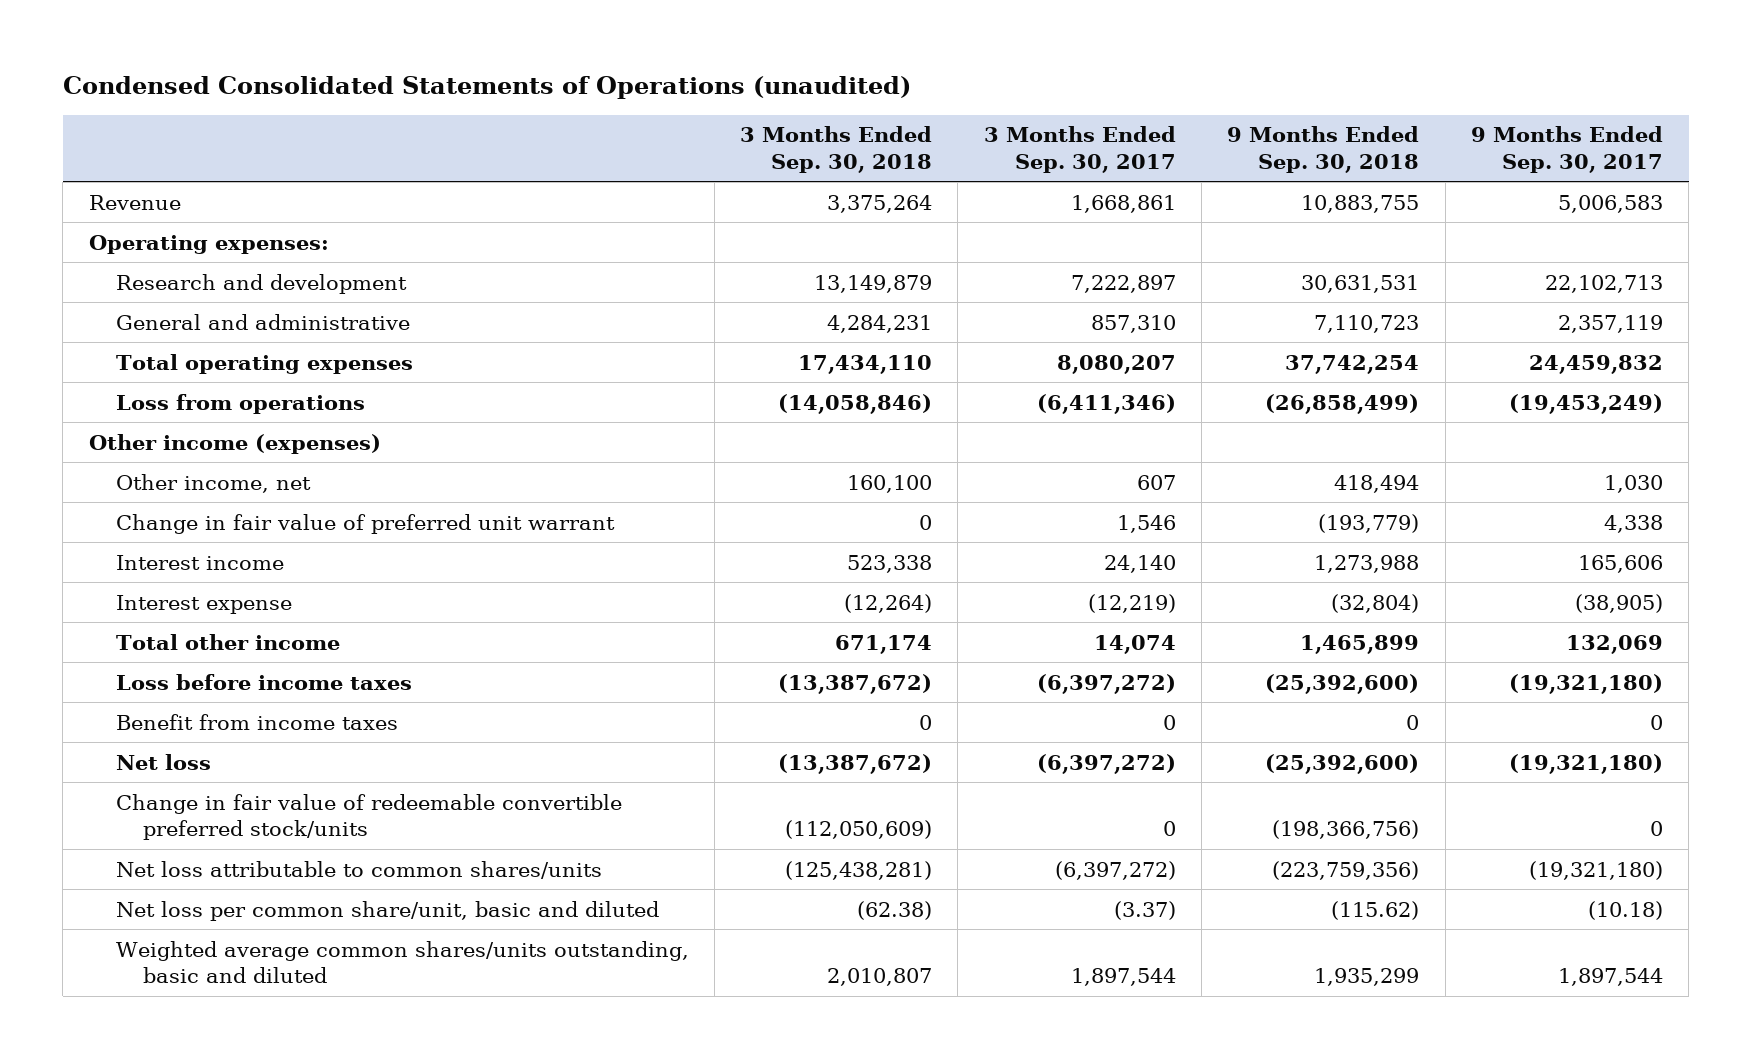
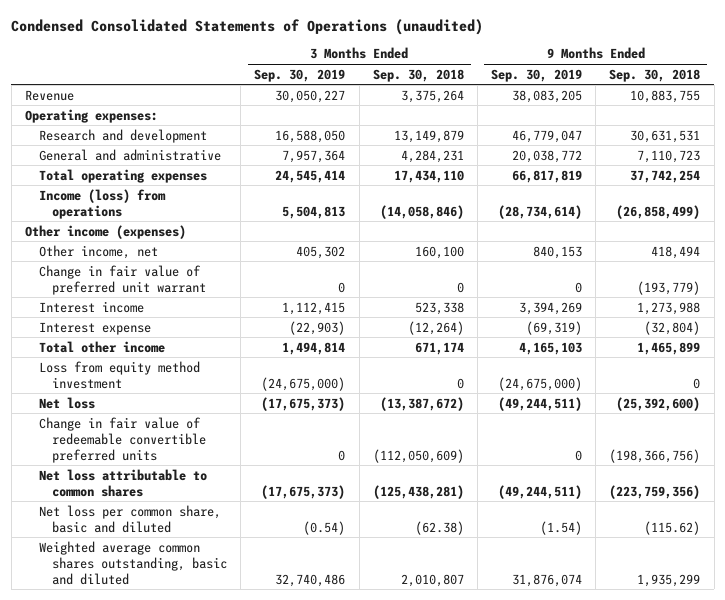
[983,126,1176,173] 3 Months Ended Sep. 30, 2017 -> none
[1470,126,1663,173] 9 Months Ended Sep. 30, 2017 -> none
none -> [254,68,346,82] Sep. 30, 2019
none -> [491,68,583,82] Sep. 30, 2019
[115,393,365,414] Loss from operations -> [38,188,166,219] Income (loss) from operations
[115,673,412,690] Loss before income taxes -> none
[115,713,398,730] Benefit from income taxes -> none
none -> [38,360,200,389] Loss from equity method investment
[115,793,622,840] Change in fair value of redeemable convertible preferred stock/units -> [38,416,207,463] Change in fair value of redeemable convertible preferred units
[115,860,602,879] Net loss attributable to common shares/units -> [38,468,207,497] Net loss attributable to common shares
[115,900,659,921] Net loss per common share/unit, basic and diluted -> [38,504,221,533] Net loss per common share, basic and diluted
[115,940,689,983] Weighted average common shares/units outstanding, basic and diluted -> [38,540,228,585] Weighted average common shares outstanding, basic and diluted

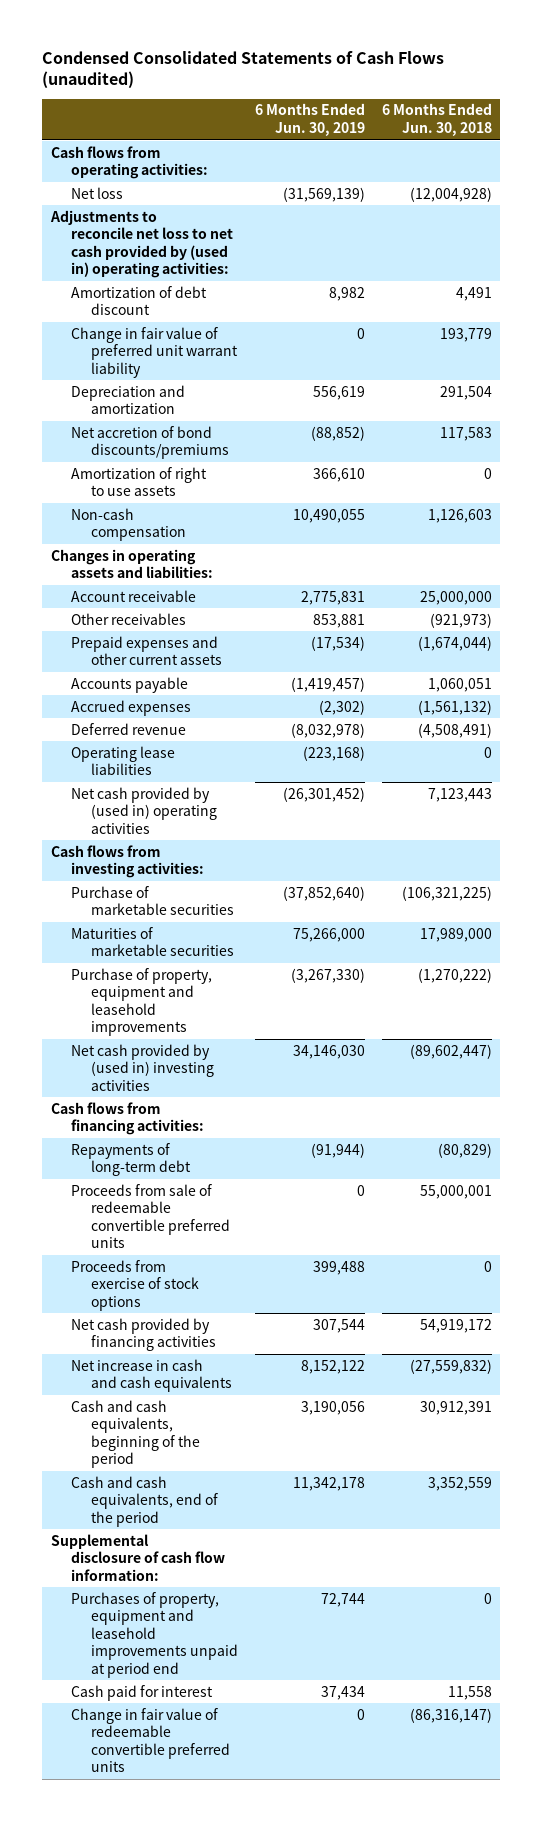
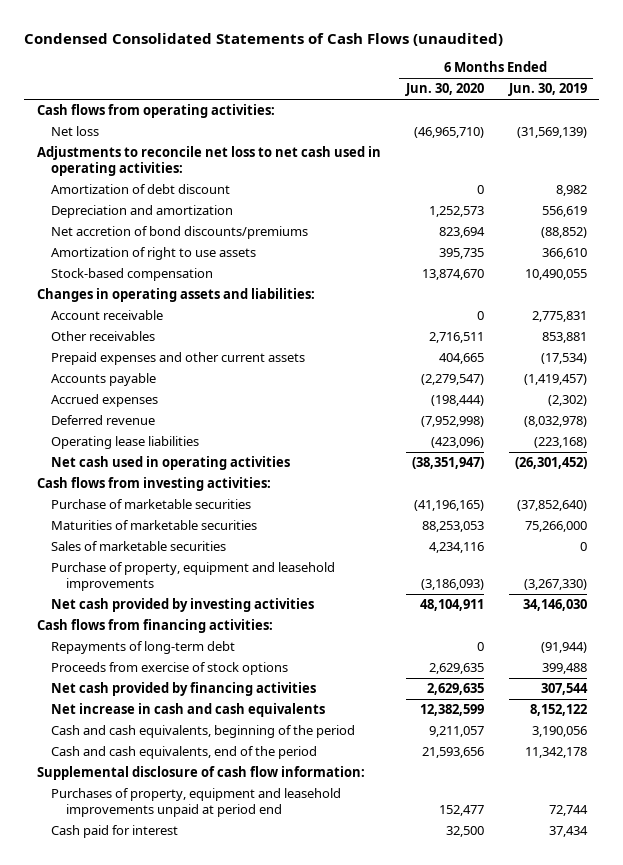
[381,103,492,136] 6 Months Ended Jun. 30, 2018 -> none
none -> [404,83,484,97] Jun. 30, 2020
[49,209,233,279] Adjustments to reconcile net loss to net cash provided by (used in) operating activities: -> [36,146,381,177] Adjustments to reconcile net loss to net cash used in operating activities:
[70,326,239,378] Change in fair value of preferred unit warrant liability -> none
[70,507,187,542] Non-cash compensation -> [51,268,214,282] Stock-based compensation
[70,786,218,834] Net cash provided by (used in) operating activities -> [51,456,291,471] Net cash used in operating activities
none -> [51,541,227,552] Sales of marketable securities
[70,1043,215,1091] Net cash provided by (used in) investing activities -> [51,598,315,613] Net cash provided by investing activities
[70,1183,231,1249] Proceeds from sale of redeemable convertible preferred units -> none
[70,1707,231,1773] Change in fair value of redeemable convertible preferred units -> none

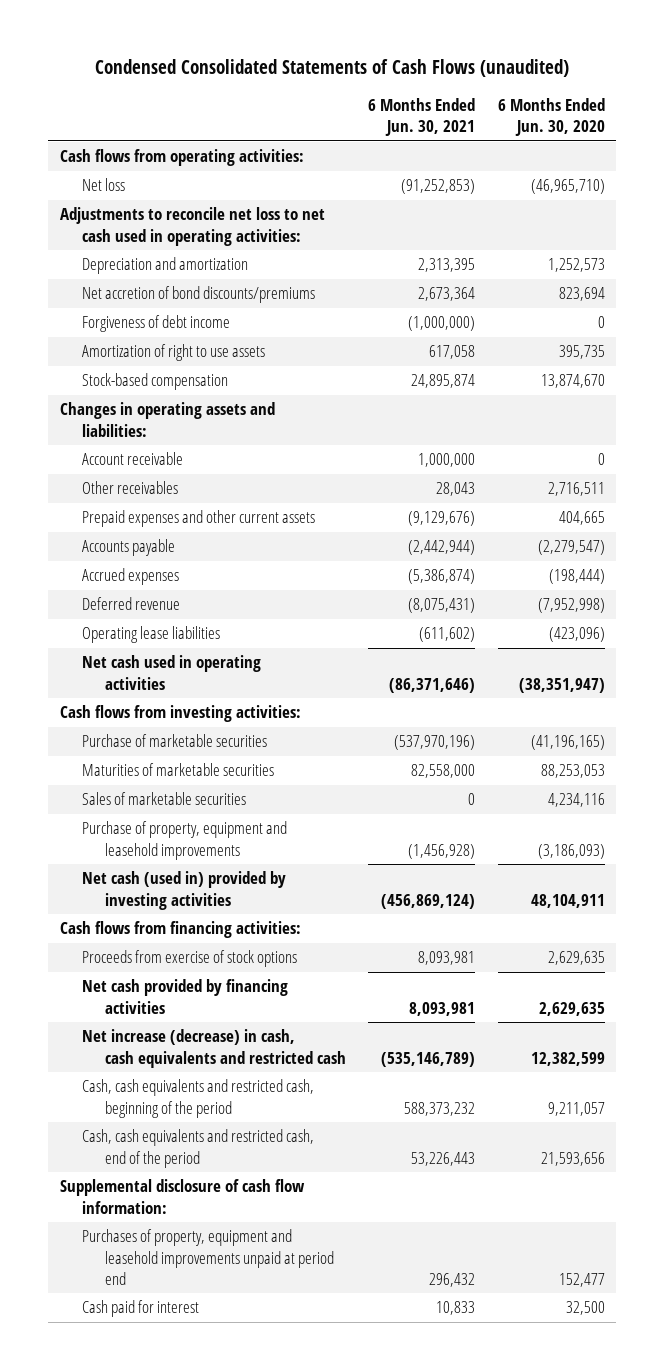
[507,83,587,97] Jun. 30, 2019 -> none
none -> [368,98,476,137] 6 Months Ended Jun. 30, 2021
[51,184,231,195] Amortization of debt discount -> none
none -> [82,315,231,333] Forgiveness of debt income
[51,598,315,613] Net cash provided by investing activities -> [82,871,287,910] Net cash (used in) provided by investing activities
[51,641,236,655] Repayments of long-term debt -> none
[51,703,326,718] Net increase in cash and cash equivalents -> [82,1029,346,1068] Net increase (decrease) in cash, cash equivalents and restricted cash
[51,725,356,739] Cash and cash equivalents, beginning of the period -> [82,1079,315,1118] Cash, cash equivalents and restricted cash, beginning of the period
[51,746,318,760] Cash and cash equivalents, end of the period -> [82,1129,315,1168] Cash, cash equivalents and restricted cash, end of the period

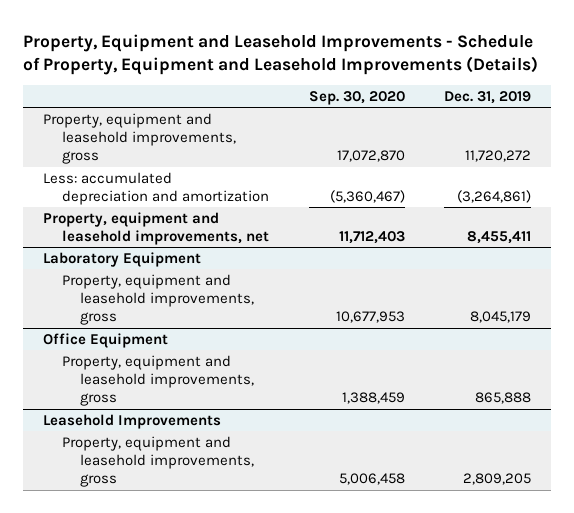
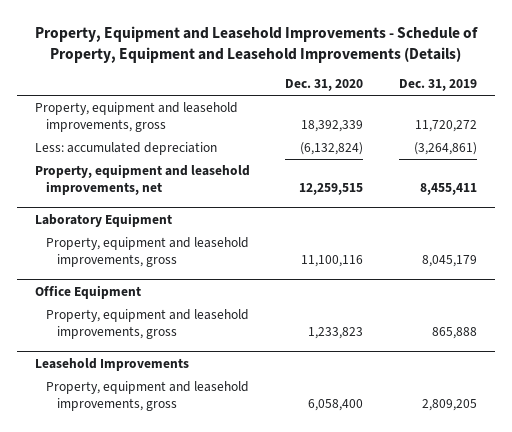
[308,90,405,105] Sep. 30, 2020 -> none
none -> [285,79,364,92] Dec. 31, 2020
[43,171,269,206] Less: accumulated depreciation and amortization -> [34,141,217,155] Less: accumulated depreciation

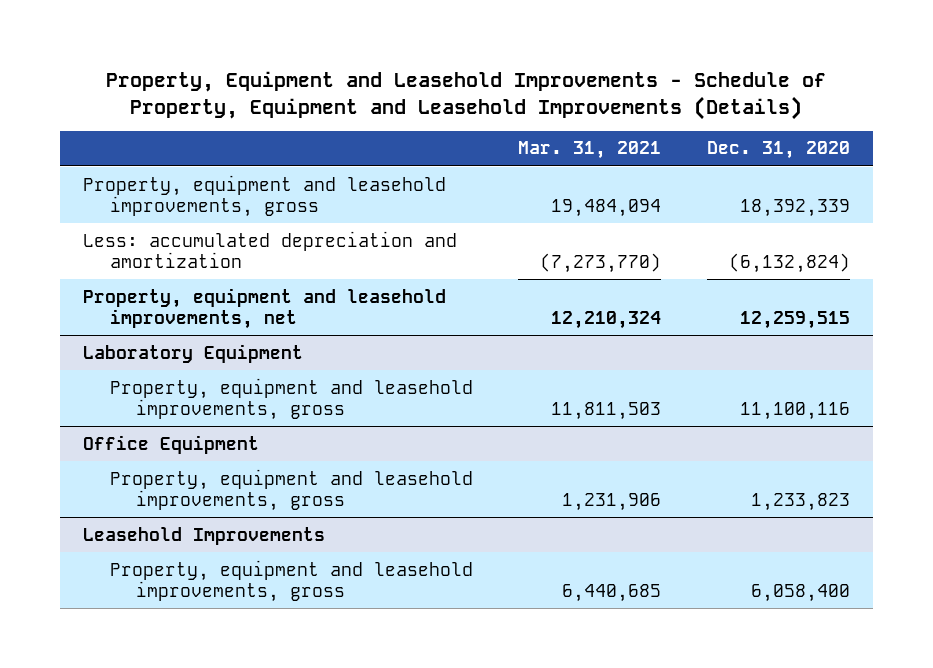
[399,79,478,92] Dec. 31, 2019 -> none
none -> [518,141,662,160] Mar. 31, 2021
[34,141,217,155] Less: accumulated depreciation -> [82,230,457,268] Less: accumulated depreciation and amortization

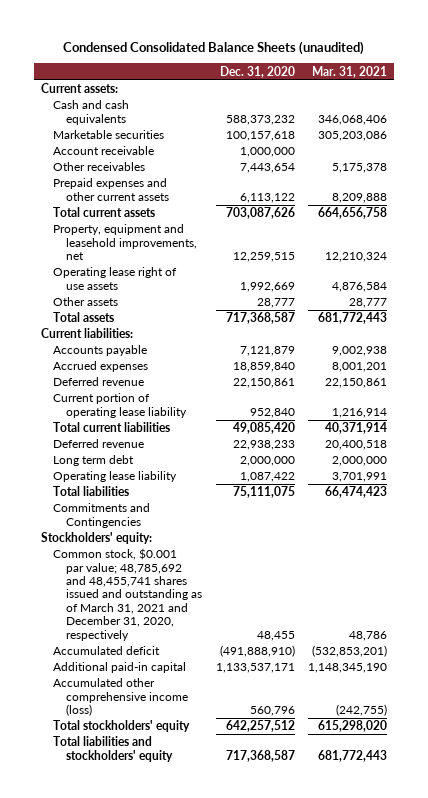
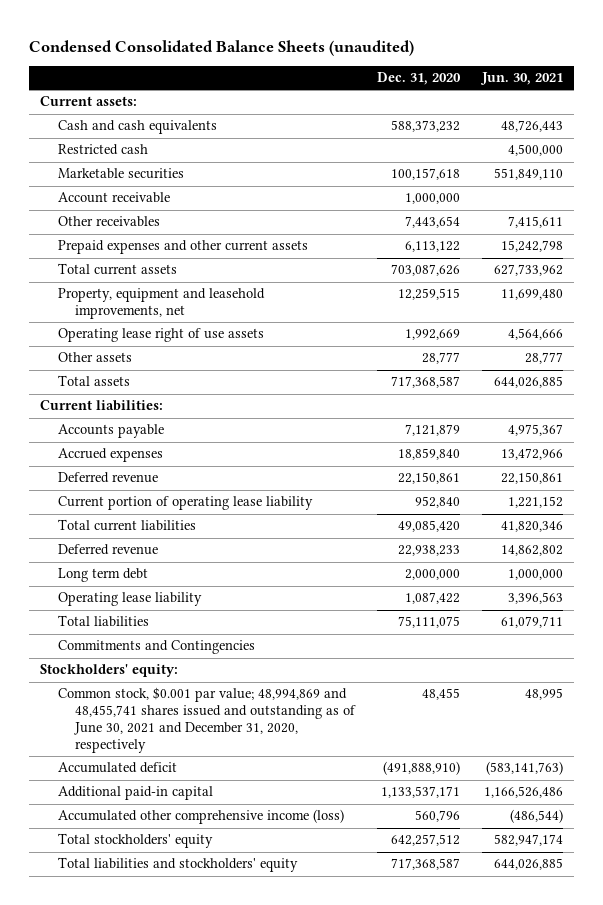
[312,65,388,78] Mar. 31, 2021 -> none
none -> [480,72,564,86] Jun. 30, 2021
none -> [57,144,148,156] Restricted cash
[53,548,203,641] Common stock, $0.001 par value; 48,785,692 and 48,455,741 shares issued and outstanding as of March 31, 2021 and December 31, 2020, respectively -> [57,687,357,753] Common stock, $0.001 par value; 48,994,869 and 48,455,741 shares issued and outstanding as of June 30, 2021 and December 31, 2020, respectively

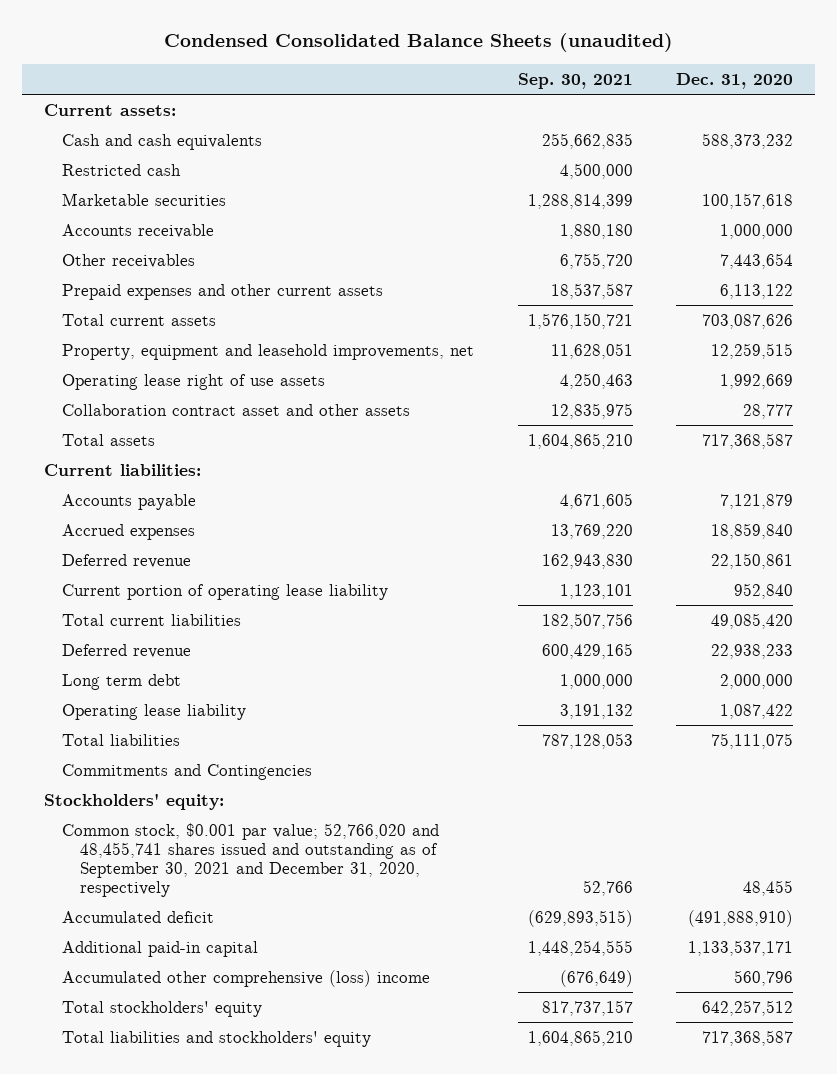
[480,72,564,86] Jun. 30, 2021 -> none
none -> [517,72,633,89] Sep. 30, 2021
[57,192,170,204] Account receivable -> [61,223,214,238] Accounts receivable
[57,352,132,363] Other assets -> [61,403,410,416] Collaboration contract asset and other assets
[57,687,357,753] Common stock, $0.001 par value; 48,994,869 and 48,455,741 shares issued and outstanding as of June 30, 2021 and December 31, 2020, respectively -> [61,822,439,897] Common stock, $0.001 par value; 52,766,020 and 48,455,741 shares issued and outstanding as of September 30, 2021 and December 31, 2020, respectively
[57,809,344,825] Accumulated other comprehensive income (loss) -> [61,969,430,987] Accumulated other comprehensive (loss) income

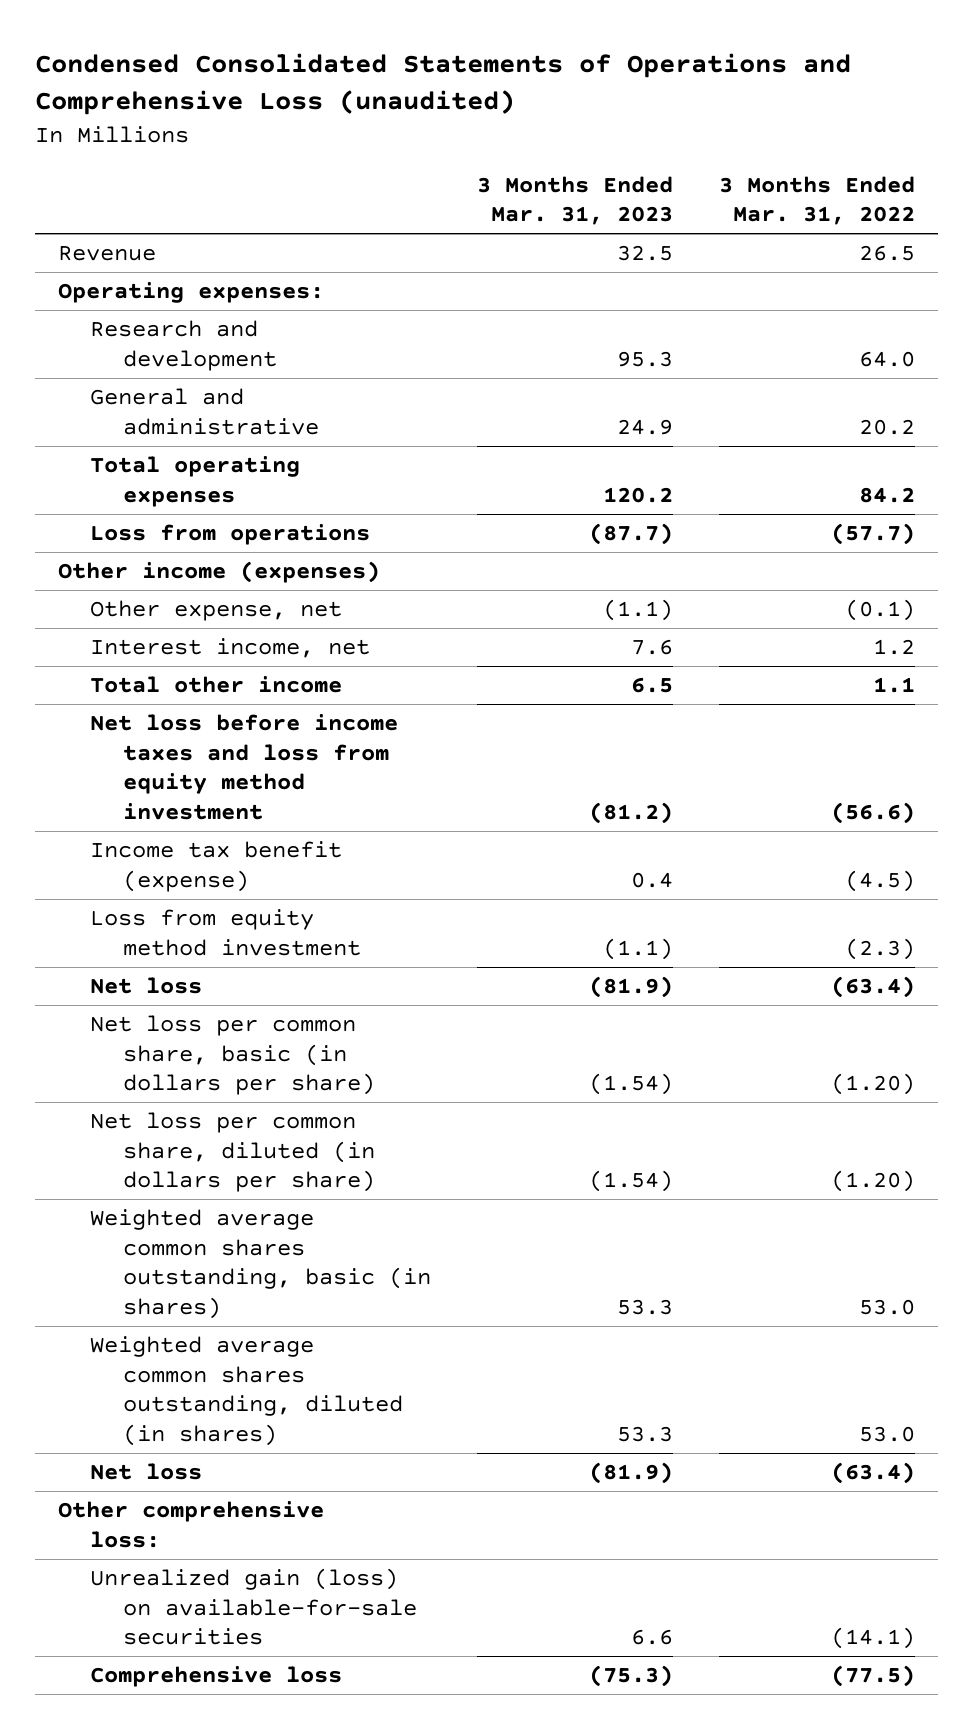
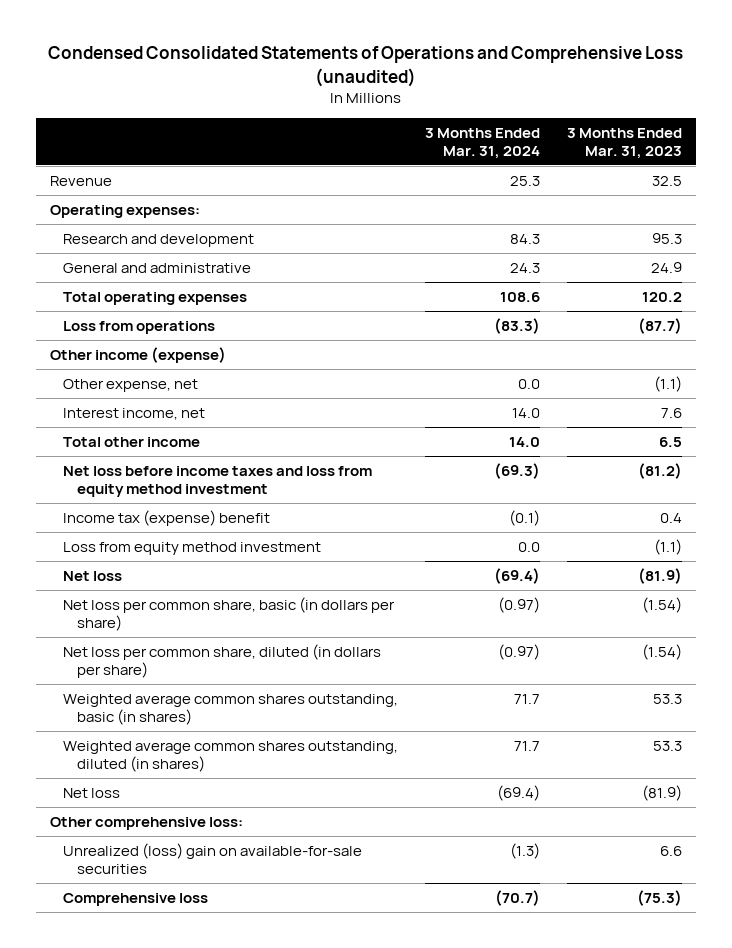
[719,175,916,226] 3 Months Ended Mar. 31, 2022 -> none
none -> [425,127,541,159] 3 Months Ended Mar. 31, 2024
[57,561,380,584] Other income (expenses) -> [49,346,226,363] Other income (expense)
[90,841,343,892] Income tax benefit (expense) -> [63,509,271,526] Income tax (expense) benefit
[90,1568,417,1646] Unrealized gain (loss) on available-for-sale securities -> [63,842,363,874] Unrealized (loss) gain on available-for-sale securities

